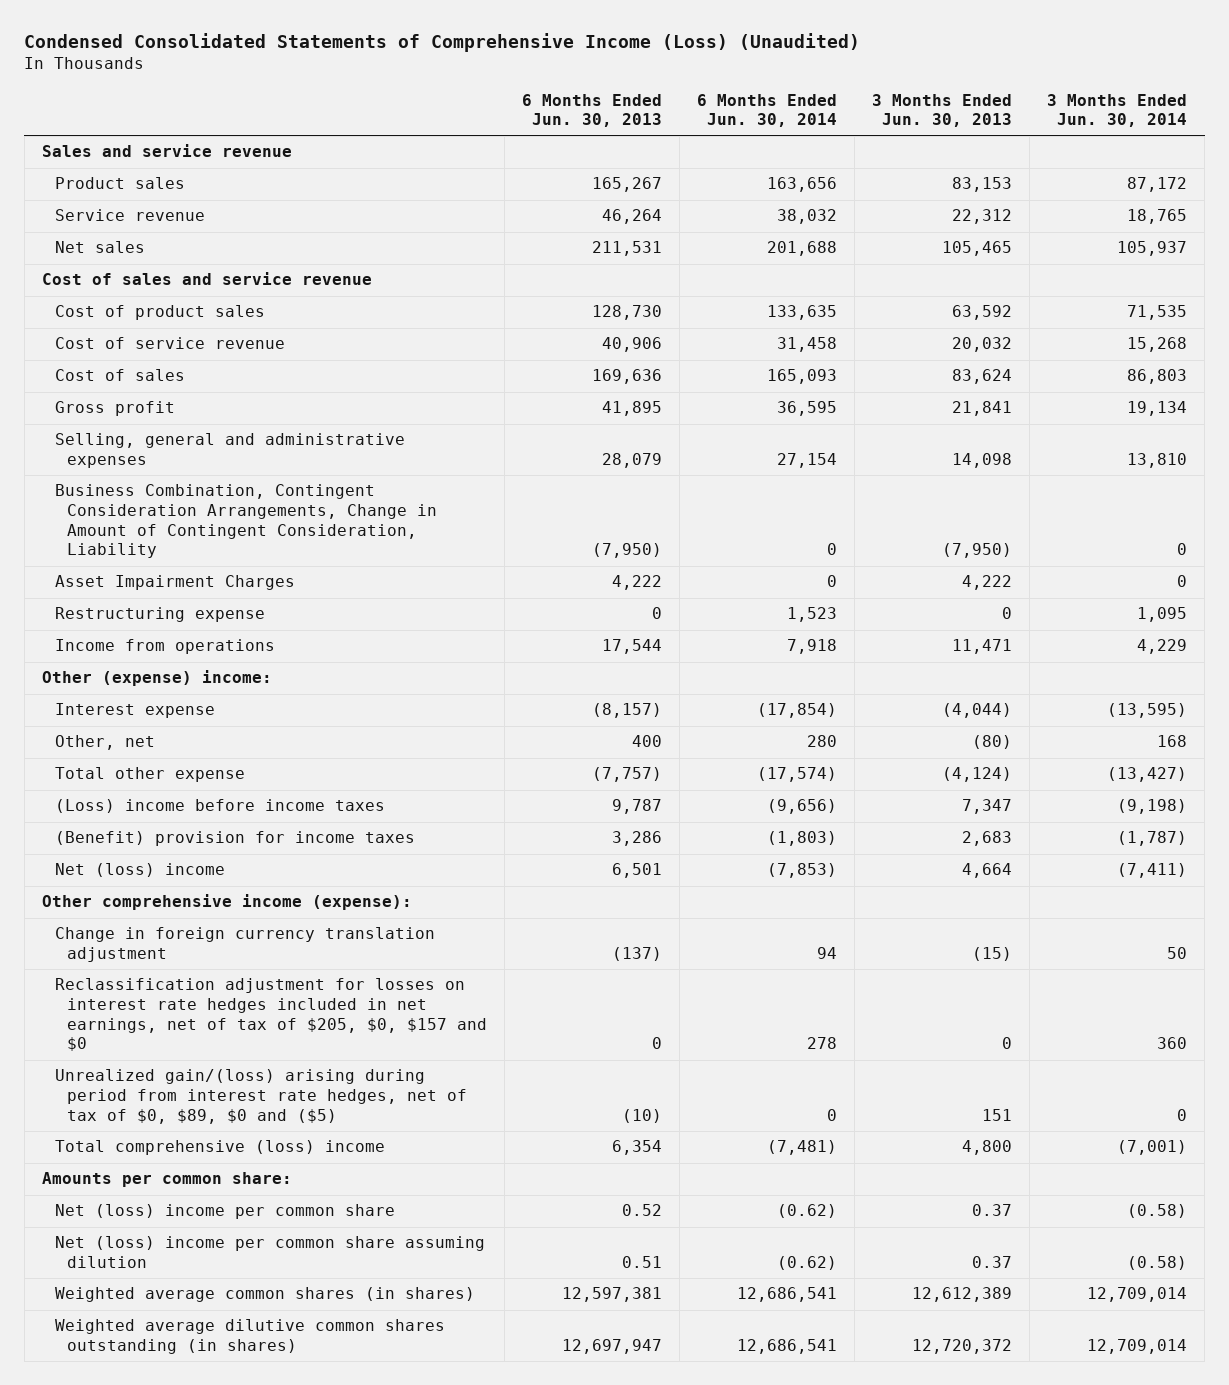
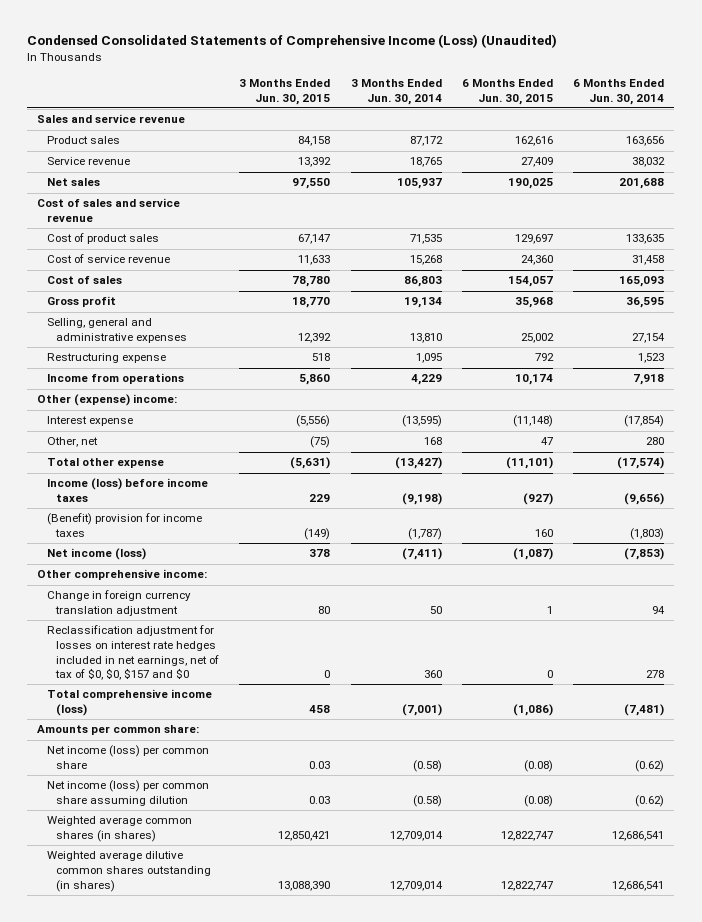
[522,93,663,128] 6 Months Ended Jun. 30, 2013 -> none
[872,93,1013,128] 3 Months Ended Jun. 30, 2013 -> none
none -> [239,79,331,105] 3 Months Ended Jun. 30, 2015
none -> [461,79,553,105] 6 Months Ended Jun. 30, 2015
[54,484,438,559] Business Combination, Contingent Consideration Arrangements, Change in Amount of Contingent Consideration, Liability -> none
[54,575,295,591] Asset Impairment Charges -> none
[54,799,385,814] (Loss) income before income taxes -> [46,478,208,503] Income (loss) before income taxes
[54,863,225,878] Net (loss) income -> [46,548,146,561] Net income (loss)
[41,894,412,911] Other comprehensive income (expense): -> [37,569,208,581] Other comprehensive income:
[54,1069,468,1124] Unrealized gain/(loss) arising during period from interest rate hedges, net of tax of $0, $89, $0 and ($5) -> none
[54,978,488,1052] Reclassification adjustment for losses on interest rate hedges included in net earnings, net of tax of $205, $0, $157 and $0 -> [46,625,219,681] Reclassification adjustment for losses on interest rate hedges included in net earnings, net of tax of $0, $0, $157 and $0
[54,1140,385,1156] Total comprehensive (loss) income -> [46,689,212,717] Total comprehensive income (loss)
[54,1204,395,1220] Net (loss) income per common share -> [46,745,209,770] Net income (loss) per common share
[54,1236,485,1269] Net (loss) income per common share assuming dilution -> [46,780,209,807] Net income (loss) per common share assuming dilution

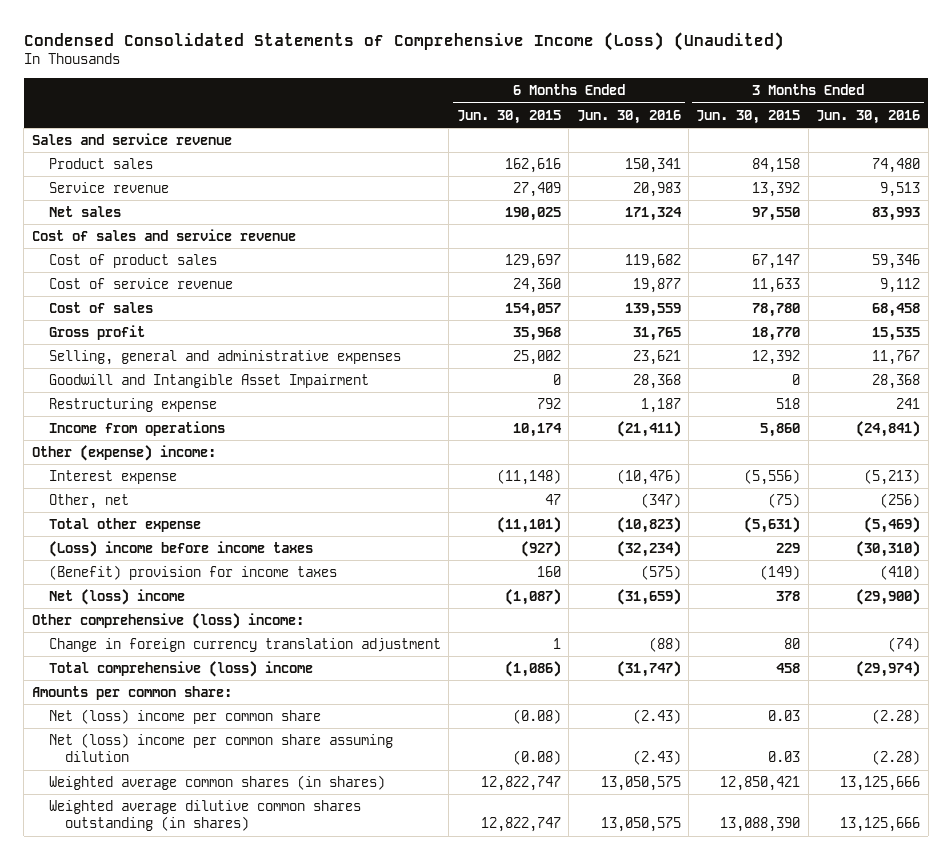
[350,79,442,105] 3 Months Ended Jun. 30, 2014 -> none
[573,79,665,105] 6 Months Ended Jun. 30, 2014 -> none
none -> [576,109,681,124] Jun. 30, 2016
none -> [816,109,921,124] Jun. 30, 2016
none -> [48,374,369,389] Goodwill and Intangible Asset Impairment
[46,478,208,503] Income (loss) before income taxes -> [48,541,313,558] (Loss) income before income taxes
[46,548,146,561] Net income (loss) -> [48,589,185,606] Net (loss) income
[37,569,208,581] Other comprehensive income: -> [31,613,304,630] Other comprehensive (loss) income:
[46,625,219,681] Reclassification adjustment for losses on interest rate hedges included in net earnings, net of tax of $0, $0, $157 and $0 -> none
[46,689,212,717] Total comprehensive income (loss) -> [48,661,313,678] Total comprehensive (loss) income
[46,745,209,770] Net income (loss) per common share -> [48,709,321,725] Net (loss) income per common share
[46,780,209,807] Net income (loss) per common share assuming dilution -> [48,733,393,763] Net (loss) income per common share assuming dilution

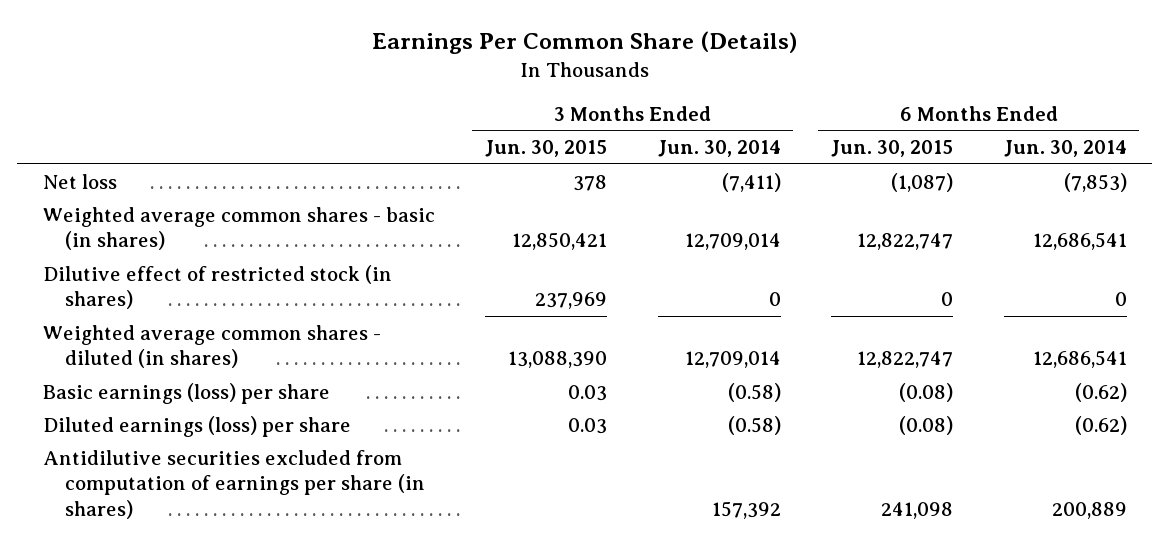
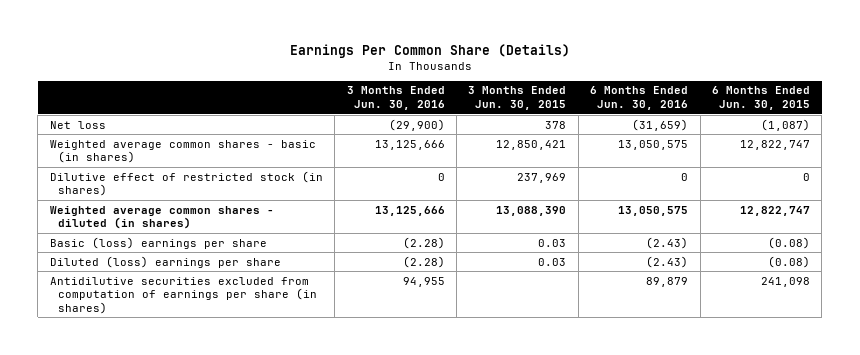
[657,140,781,158] Jun. 30, 2014 -> none
[1003,140,1127,158] Jun. 30, 2014 -> none
none -> [346,86,445,111] 3 Months Ended Jun. 30, 2016
none -> [590,86,689,111] 6 Months Ended Jun. 30, 2016
[42,382,330,404] Basic earnings (loss) per share -> [49,236,267,249] Basic (loss) earnings per share
[42,415,351,437] Diluted earnings (loss) per share -> [49,255,281,268] Diluted (loss) earnings per share

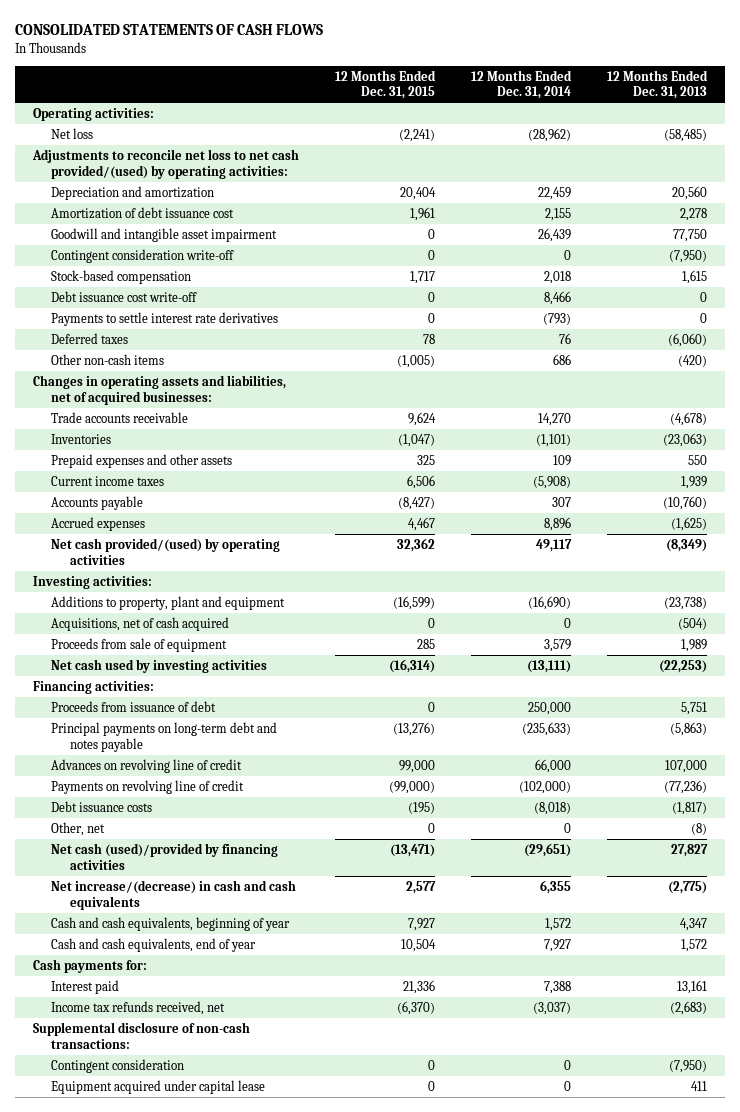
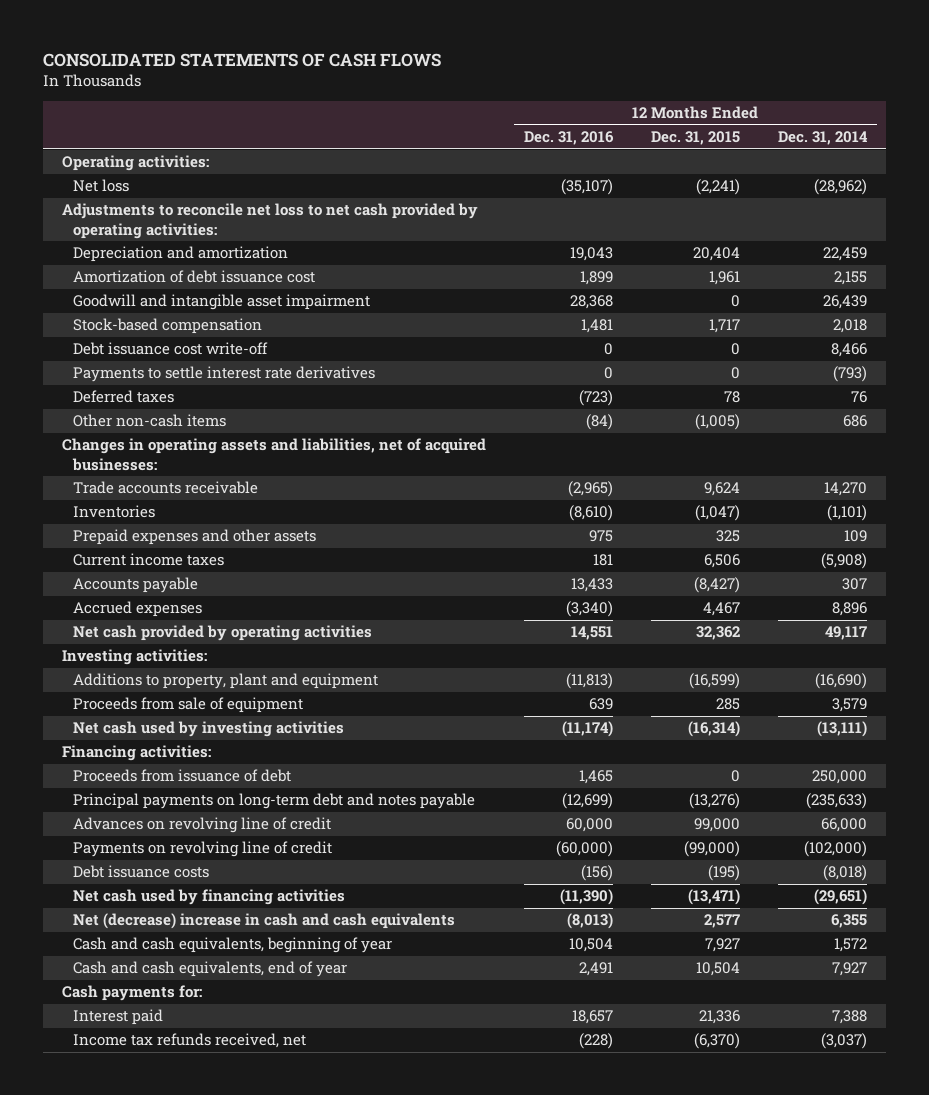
[606,69,708,100] 12 Months Ended Dec. 31, 2013 -> none
none -> [523,131,614,146] Dec. 31, 2016
[31,148,299,179] Adjustments to reconcile net loss to net cash provided/(used) by operating activities: -> [61,203,478,239] Adjustments to reconcile net loss to net cash provided by operating activities:
[51,248,235,263] Contingent consideration write-off -> none
[51,537,281,565] Net cash provided/(used) by operating activities -> [73,625,373,642] Net cash provided by operating activities
[51,616,230,631] Acquisitions, net of cash acquired -> none
[51,821,106,836] Other, net -> none
[51,842,279,870] Net cash (used)/provided by financing activities -> [73,889,346,906] Net cash used by financing activities
[51,879,297,910] Net increase/(decrease) in cash and cash equivalents -> [73,913,456,930] Net (decrease) increase in cash and cash equivalents
[32,1021,250,1049] Supplemental disclosure of non-cash transactions: -> none
[51,1058,185,1073] Contingent consideration -> none
[51,1079,266,1094] Equipment acquired under capital lease -> none

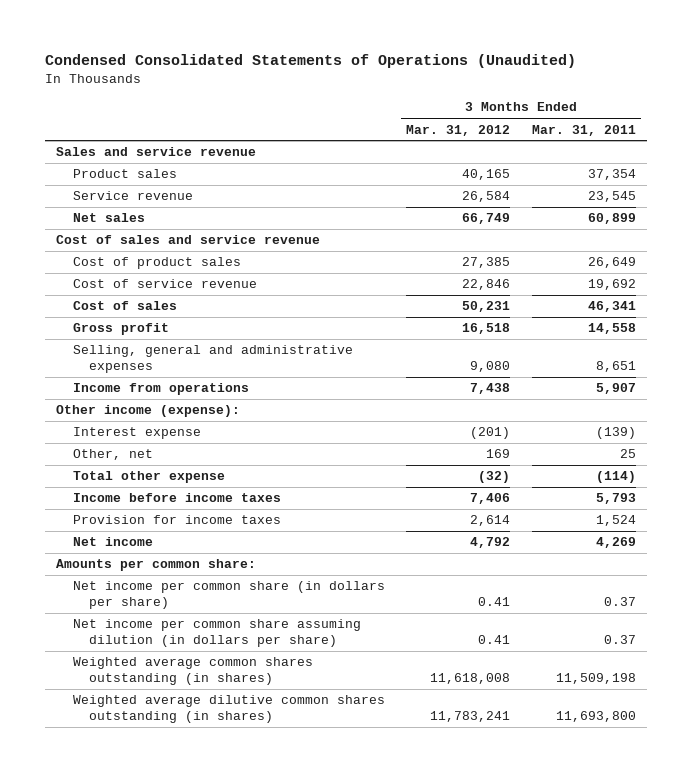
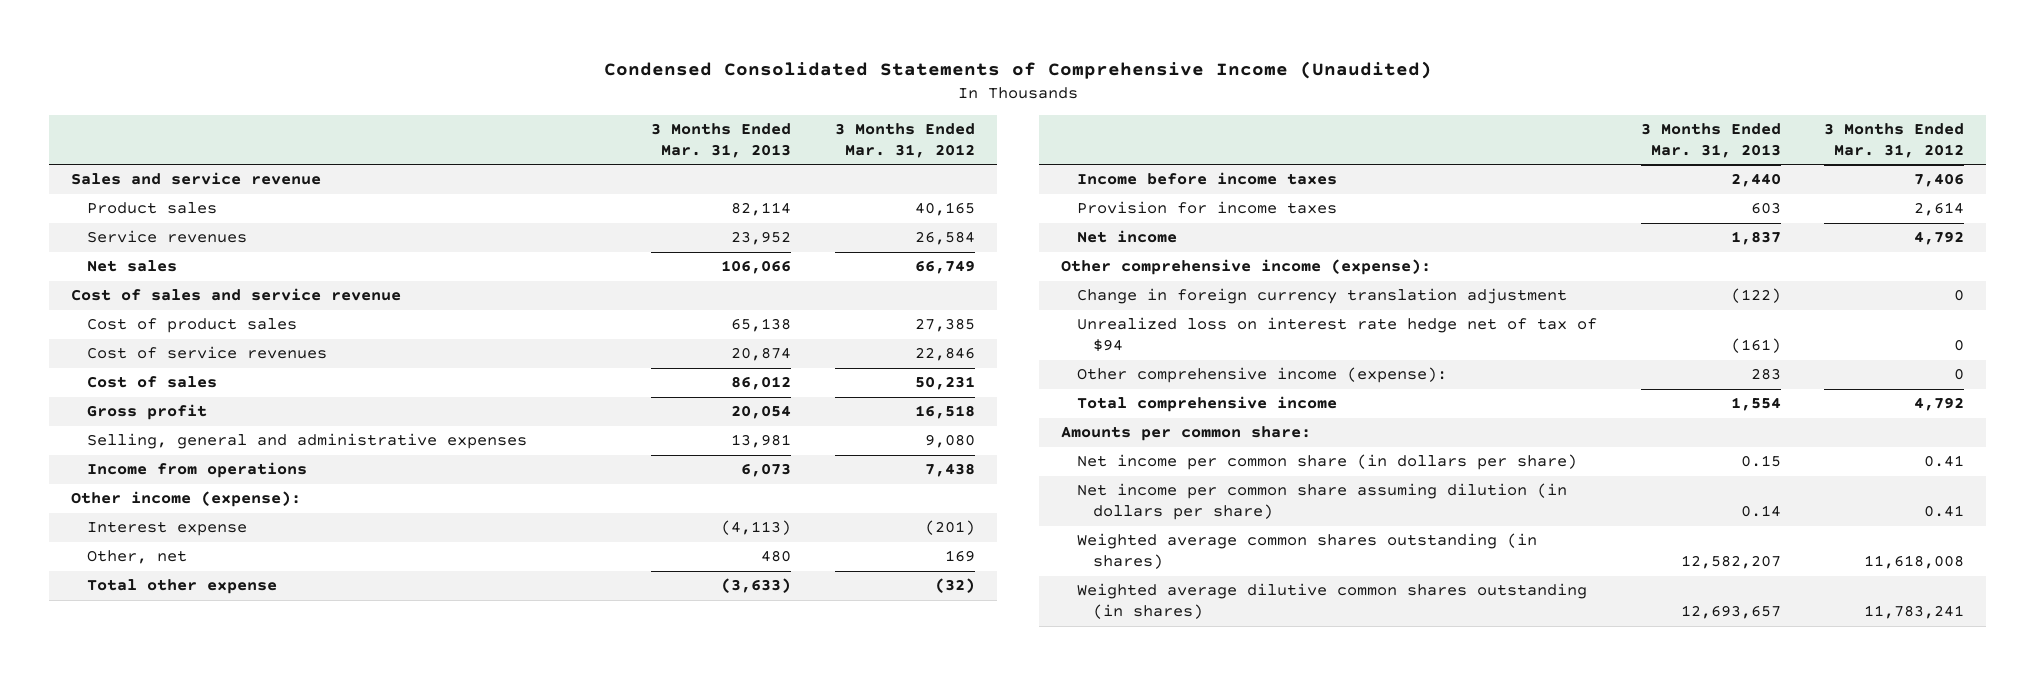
[44,54,576,69] Condensed Consolidated Statements of Operations (Unaudited) -> [603,61,1432,80] Condensed Consolidated Statements of Comprehensive Income (Unaudited)
[531,124,636,136] Mar. 31, 2011 -> none
none -> [651,123,792,158] 3 Months Ended Mar. 31, 2013
[72,191,193,201] Service revenue -> [87,230,248,244] Service revenues
[72,279,257,289] Cost of service revenue -> [87,346,328,360] Cost of service revenues
none -> [1060,259,1431,276] Other comprehensive income (expense):
none -> [1076,288,1567,305] Change in foreign currency translation adjustment
none -> [1076,317,1597,353] Unrealized loss on interest rate hedge net of tax of $94
none -> [1076,367,1447,384] Other comprehensive income (expense):
none -> [1076,396,1337,413] Total comprehensive income

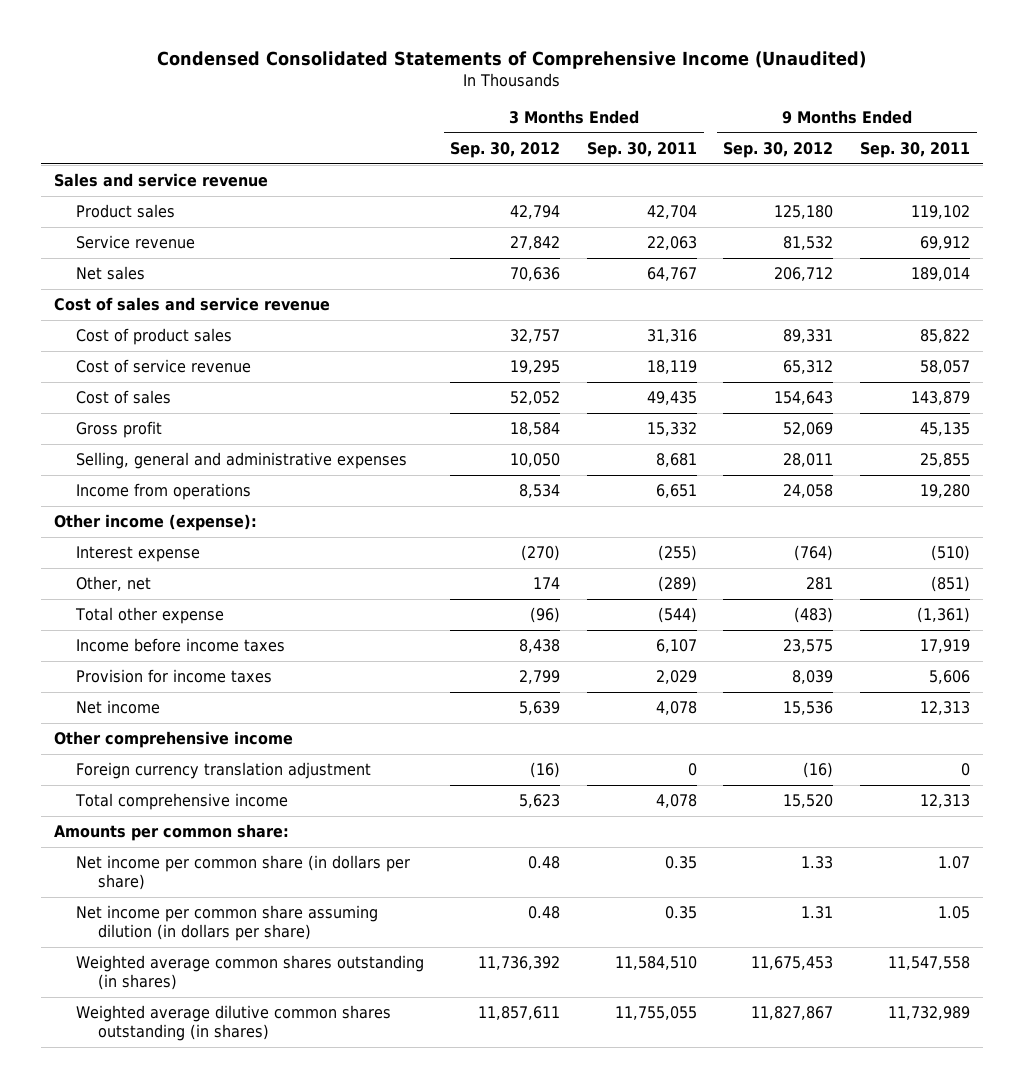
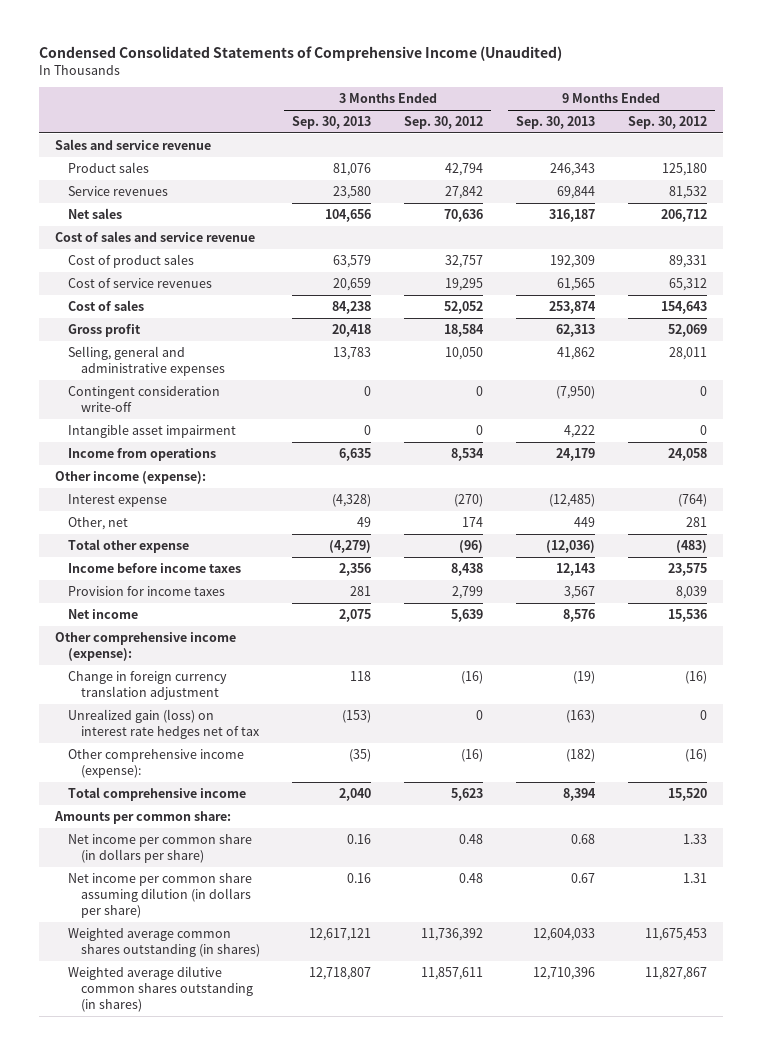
[586,141,697,158] Sep. 30, 2011 -> none
[860,141,971,158] Sep. 30, 2011 -> none
none -> [292,115,372,129] Sep. 30, 2013
none -> [515,115,595,129] Sep. 30, 2013
[75,235,195,250] Service revenue -> [68,185,169,196] Service revenues
[75,359,251,374] Cost of service revenue -> [68,277,213,288] Cost of service revenues
none -> [68,385,221,412] Contingent consideration write-off
none -> [68,423,237,438] Intangible asset impairment
[53,731,293,749] Other comprehensive income -> [55,631,237,661] Other comprehensive income (expense):
[75,762,371,780] Foreign currency translation adjustment -> [68,670,228,700] Change in foreign currency translation adjustment
none -> [68,708,260,739] Unrealized gain (loss) on interest rate hedges net of tax
none -> [68,748,245,778] Other comprehensive income (expense):

